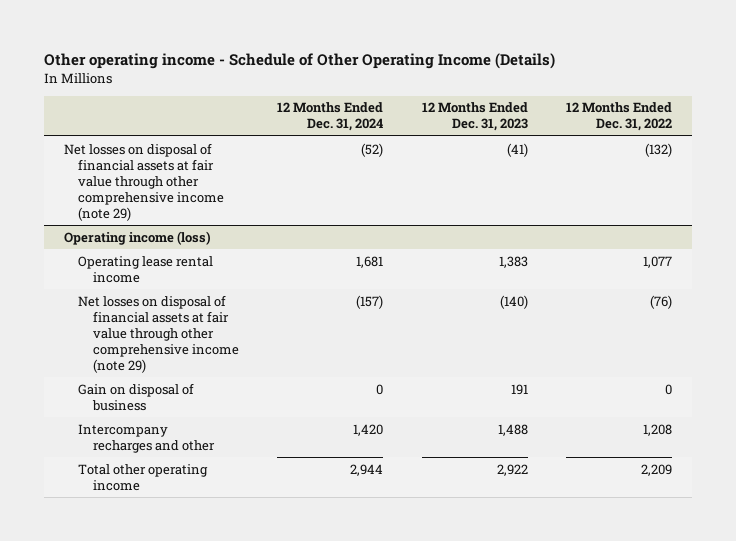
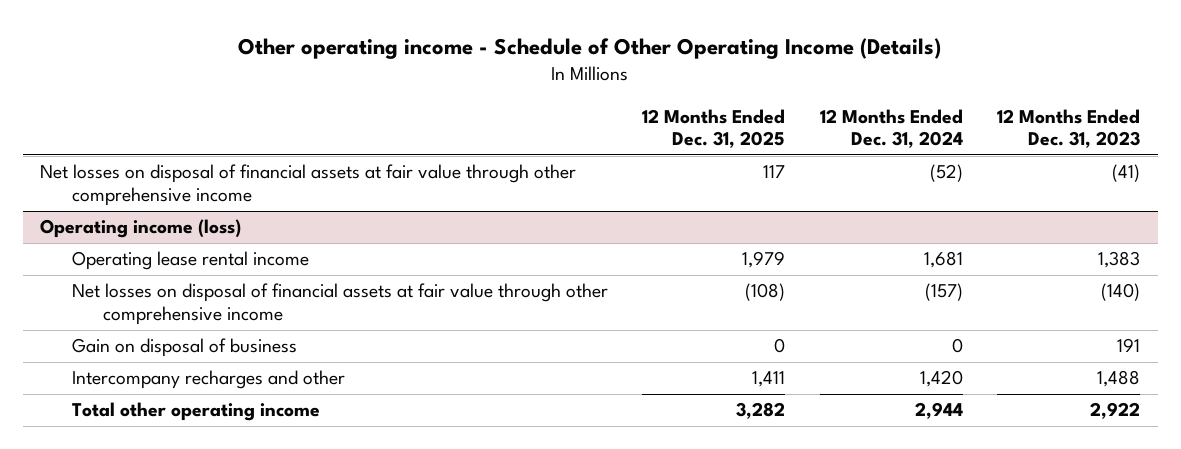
[566,102,673,132] 12 Months Ended Dec. 31, 2022 -> none
none -> [642,108,786,149] 12 Months Ended Dec. 31, 2025
[63,142,225,221] Net losses on disposal of financial assets at fair value through other comprehensive income (note 29) -> [40,164,577,207] Net losses on disposal of financial assets at fair value through other comprehensive income
[78,294,239,373] Net losses on disposal of financial assets at fair value through other comprehensive income (note 29) -> [71,283,608,326] Net losses on disposal of financial assets at fair value through other comprehensive income

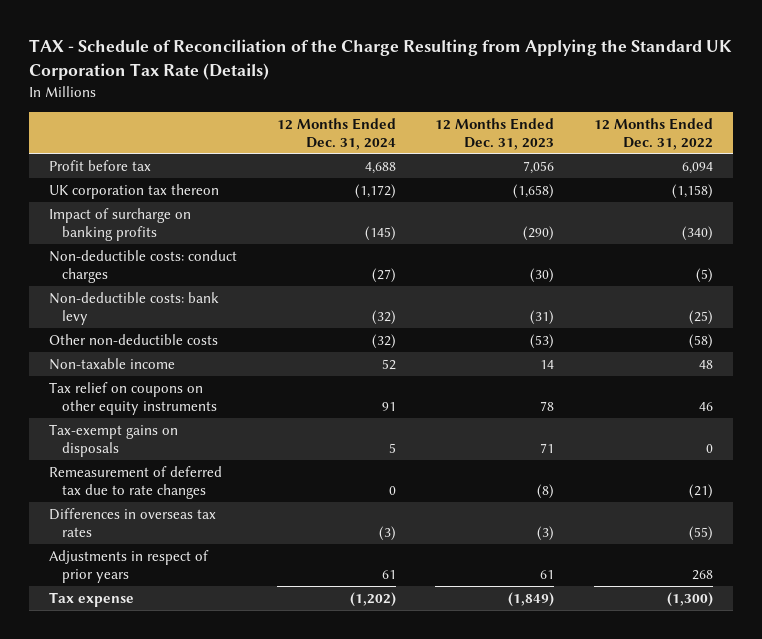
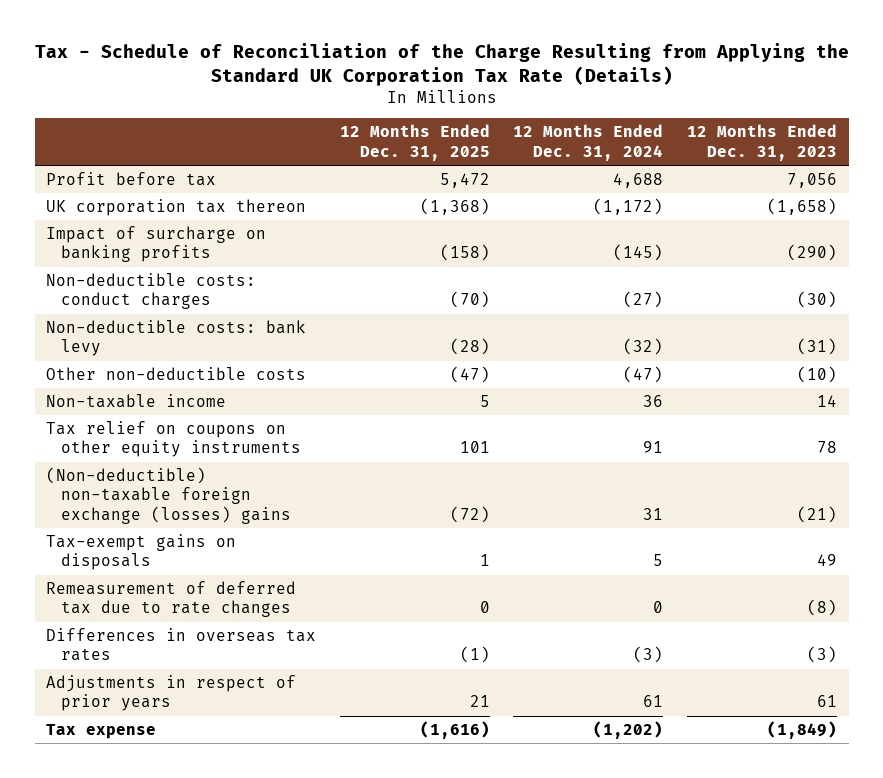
[28,39,732,81] TAX - Schedule of Reconciliation of the Charge Resulting from Applying the Standard UK Corporation Tax Rate (Details) -> [34,43,849,87] Tax - Schedule of Reconciliation of the Charge Resulting from Applying the Standard UK Corporation Tax Rate (Details)
[594,117,714,150] 12 Months Ended Dec. 31, 2022 -> none
none -> [339,124,490,161] 12 Months Ended Dec. 31, 2025
[371,333,396,349] (32) -> [623,366,664,384] (47)
[530,333,555,349] (53) -> [796,366,837,384] (10)
[381,358,396,370] 52 -> [643,395,664,408] 36
none -> [46,467,291,524] (Non-deductible) non-taxable foreign exchange (losses) gains
[540,442,555,453] 71 -> [816,554,837,567] 49

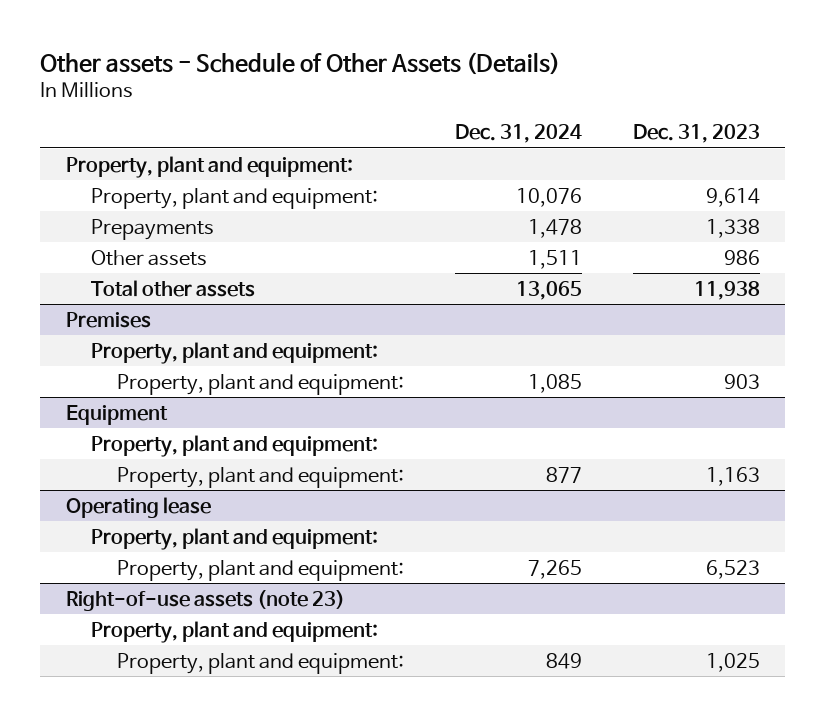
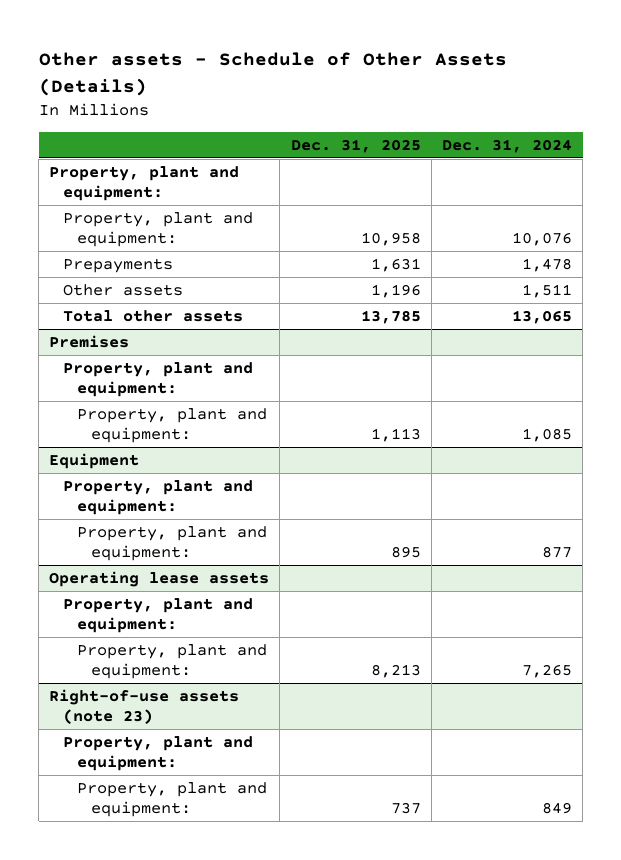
[632,124,760,144] Dec. 31, 2023 -> none
none -> [290,138,421,153] Dec. 31, 2025
[65,496,211,518] Operating lease -> [49,570,270,587] Operating lease assets

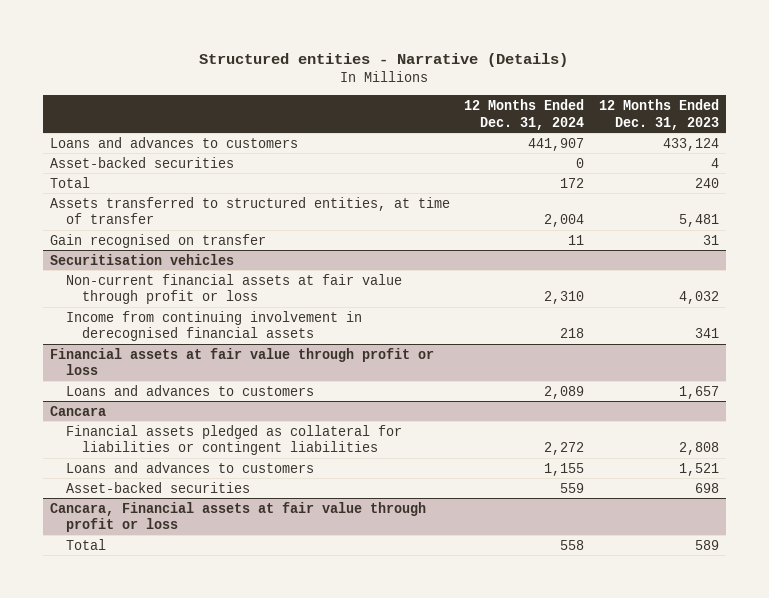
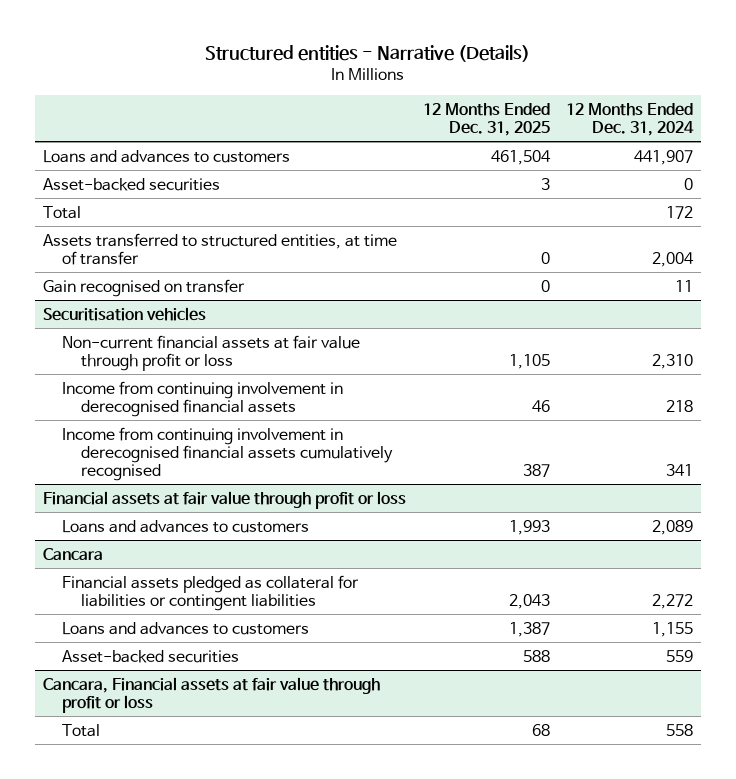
[598,99,719,130] 12 Months Ended Dec. 31, 2023 -> none
none -> [422,102,550,136] 12 Months Ended Dec. 31, 2025
none -> [61,426,393,481] Income from continuing involvement in derecognised financial assets cumulatively recognised

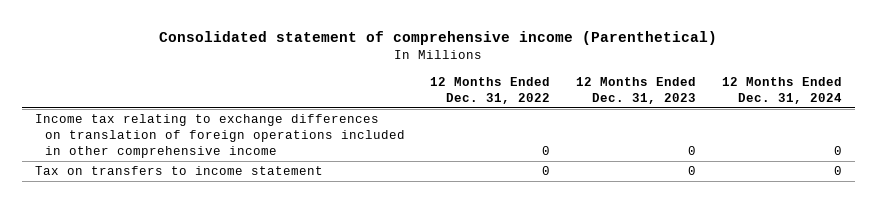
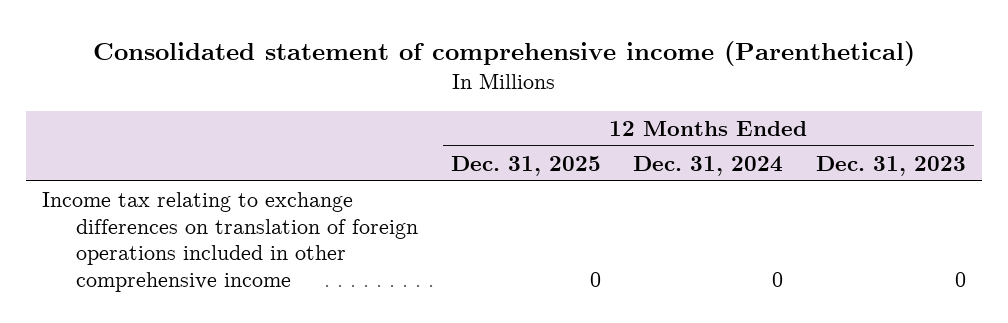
[430,76,551,104] 12 Months Ended Dec. 31, 2022 -> none
none -> [450,155,601,176] Dec. 31, 2025
[34,166,323,176] Tax on transfers to income statement -> none

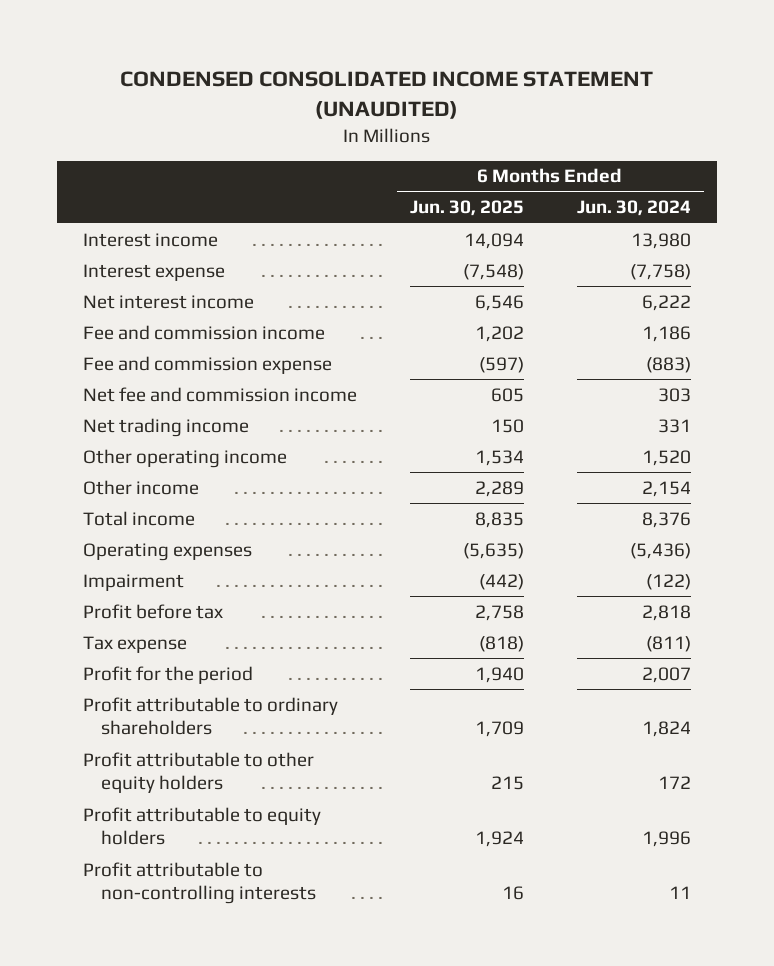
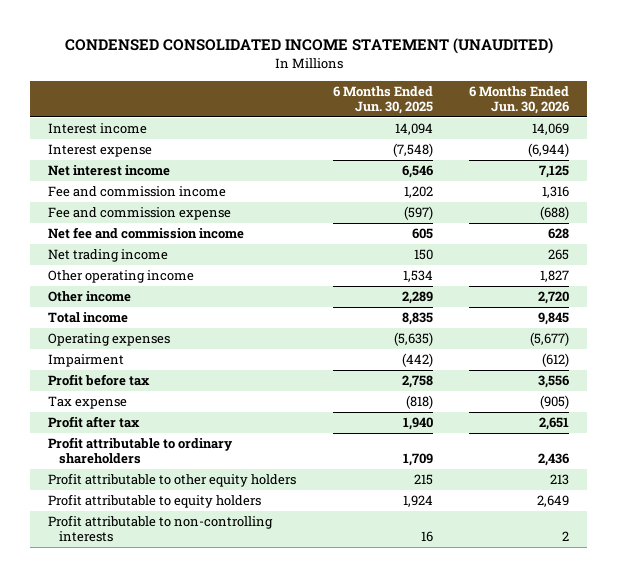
[576,200,691,217] Jun. 30, 2024 -> none
none -> [469,85,570,115] 6 Months Ended Jun. 30, 2026
[82,665,253,684] Profit for the period -> [48,416,141,429] Profit after tax

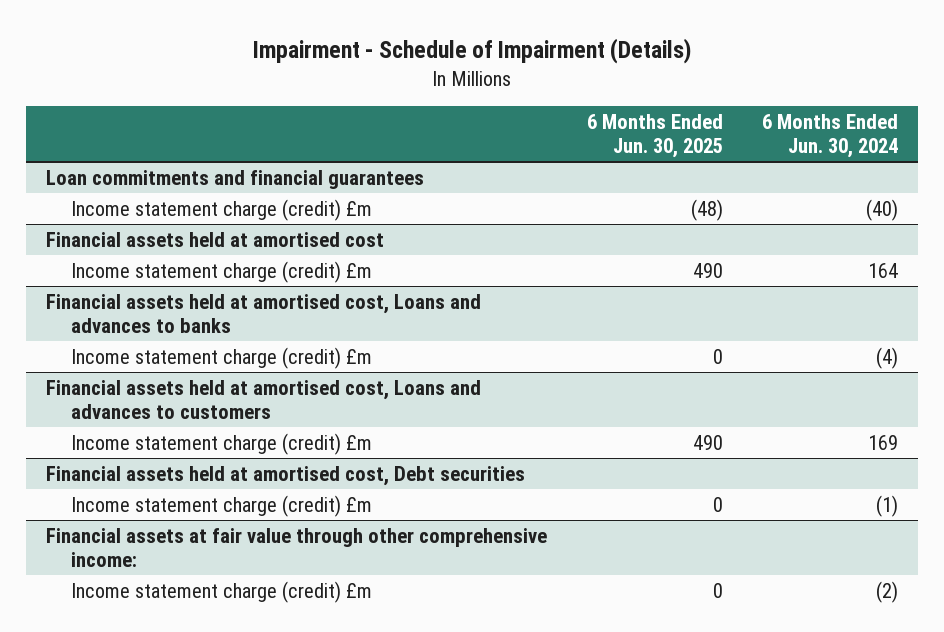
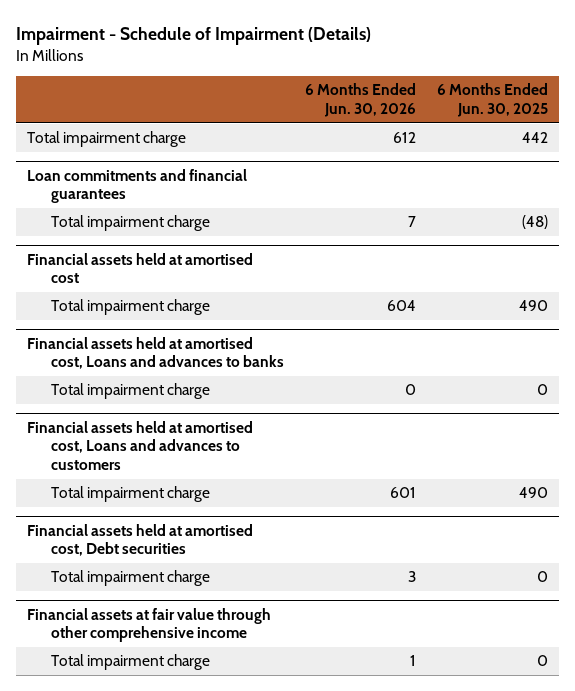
[762,114,899,158] 6 Months Ended Jun. 30, 2024 -> none
none -> [305,83,417,118] 6 Months Ended Jun. 30, 2026
none -> [26,131,186,148] Total impairment charge
[70,198,372,221] Income statement charge (credit) £m -> none
none -> [50,215,210,232] Total impairment charge
[70,260,372,283] Income statement charge (credit) £m -> none
none -> [50,299,210,316] Total impairment charge
[70,346,372,369] Income statement charge (credit) £m -> none
none -> [50,383,210,400] Total impairment charge
[70,432,372,455] Income statement charge (credit) £m -> none
none -> [50,486,210,503] Total impairment charge
[70,494,372,517] Income statement charge (credit) £m -> none
[70,580,372,603] Income statement charge (credit) £m -> none
none -> [50,570,210,587] Total impairment charge
[45,527,547,567] Financial assets at fair value through other comprehensive income: -> [26,607,271,643] Financial assets at fair value through other comprehensive income
none -> [50,654,210,671] Total impairment charge

